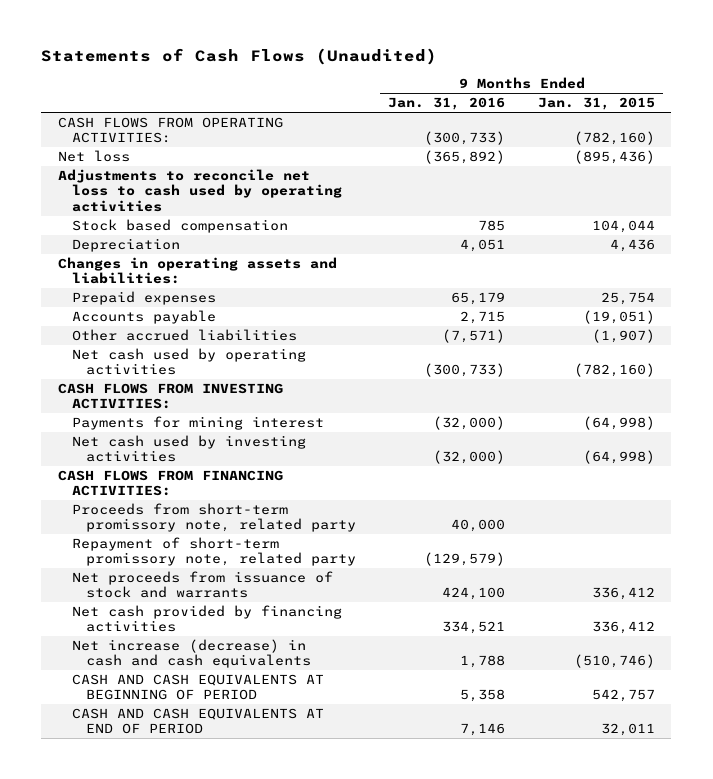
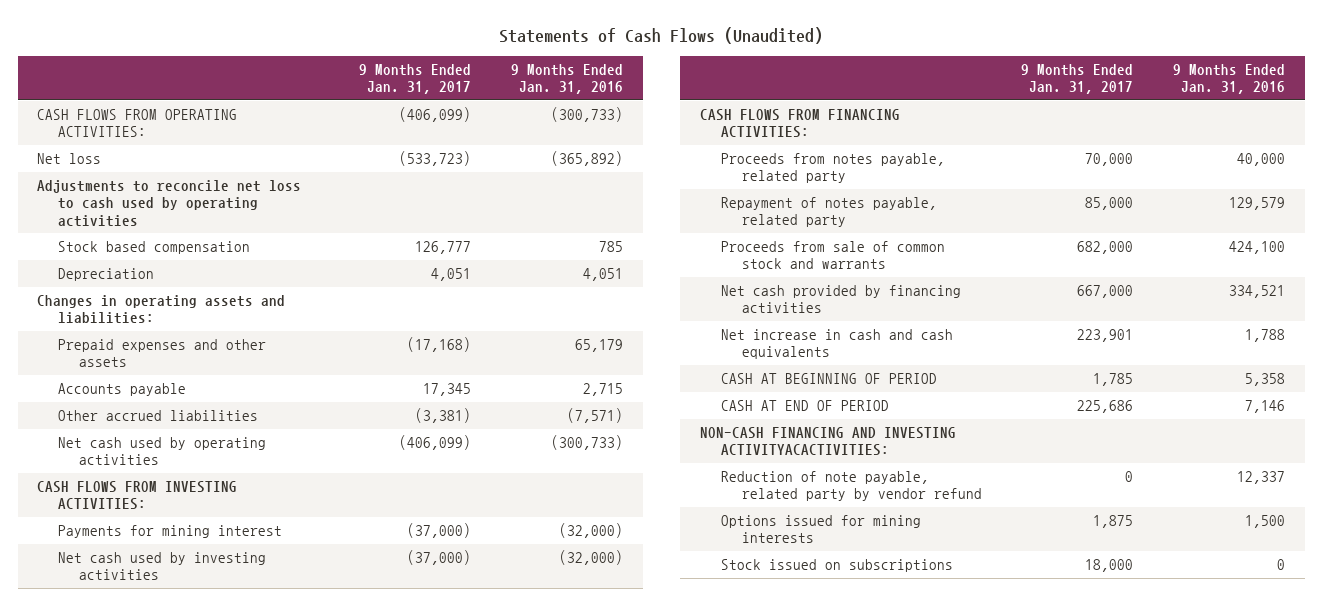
[537,97,655,111] Jan. 31, 2015 -> none
none -> [358,64,471,95] 9 Months Ended Jan. 31, 2017
[71,291,216,306] Prepaid expenses -> [58,339,267,368] Prepaid expenses and other assets
[71,503,357,533] Proceeds from short-term promissory note, related party -> none
none -> [720,153,945,184] Proceeds from notes payable, related party
[71,537,357,567] Repayment of short-term promissory note, related party -> [720,197,937,228] Repayment of notes payable, related party
[424,552,506,567] (129,579) -> [1229,197,1286,211] 129,579
[71,571,333,599] Net proceeds from issuance of stock and warrants -> [720,241,945,270] Proceeds from sale of common stock and warrants
[71,639,312,669] Net increase (decrease) in cash and cash equivalents -> [720,329,953,360] Net increase in cash and cash equivalents
[71,674,324,701] CASH AND CASH EQUIVALENTS AT BEGINNING OF PERIOD -> [720,373,937,385] CASH AT BEGINNING OF PERIOD
[71,708,324,735] CASH AND CASH EQUIVALENTS AT END OF PERIOD -> [720,400,889,412] CASH AT END OF PERIOD
none -> [700,427,957,457] NON-CASH FINANCING AND INVESTING ACTIVITYACACTIVITIES:
none -> [720,471,982,502] Reduction of note payable, related party by vendor refund
none -> [720,515,921,544] Options issued for mining interests
none -> [720,559,953,573] Stock issued on subscriptions

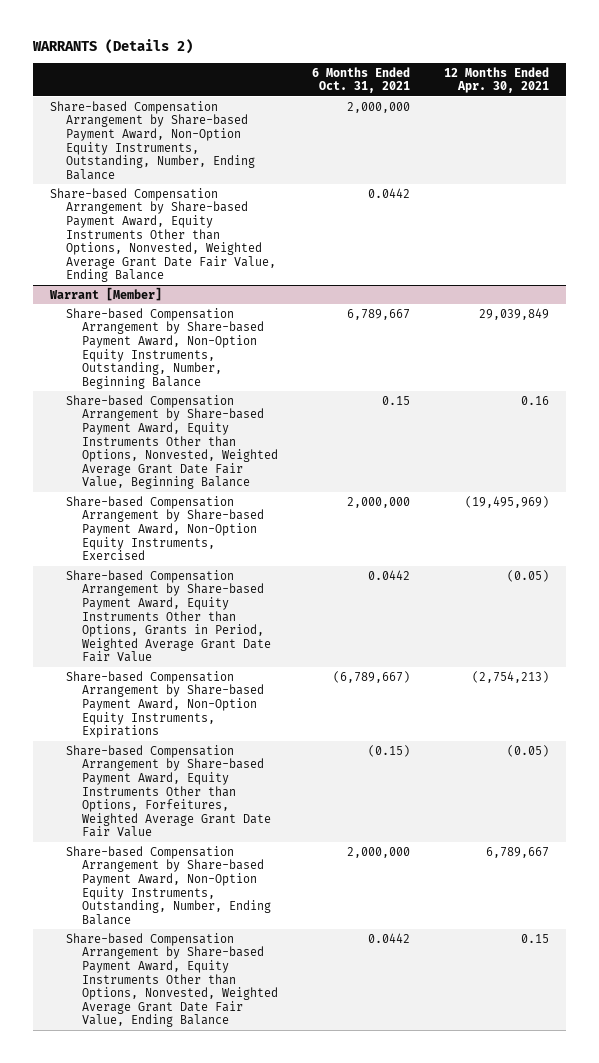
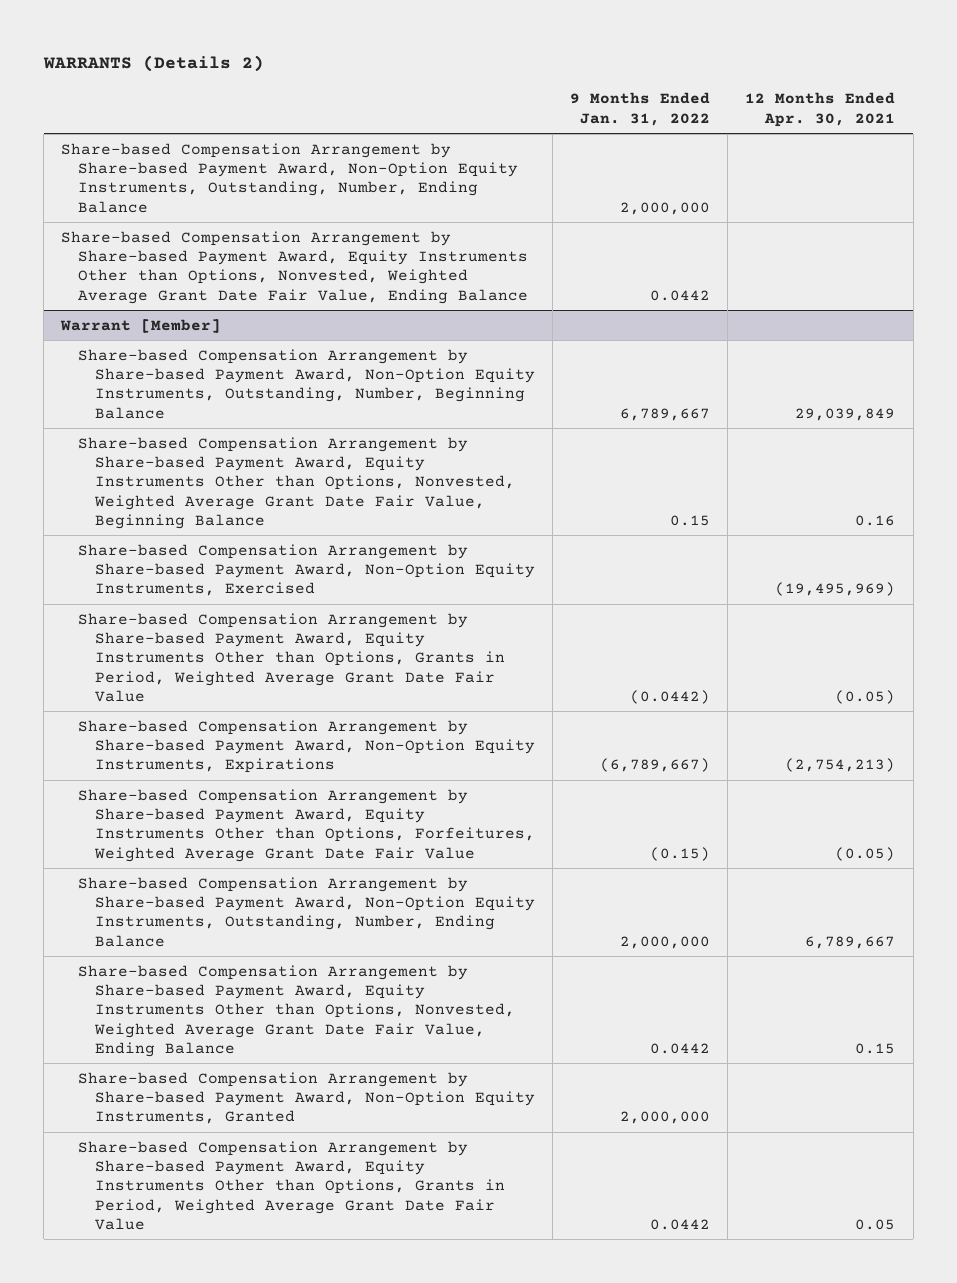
[312,66,411,94] 6 Months Ended Oct. 31, 2021 -> none
none -> [570,92,711,126] 9 Months Ended Jan. 31, 2022
none -> [78,1071,535,1125] Share-based Compensation Arrangement by Share-based Payment Award, Non-Option Equity Instruments, Granted
none -> [78,1140,505,1231] Share-based Compensation Arrangement by Share-based Payment Award, Equity Instruments Other than Options, Grants in Period, Weighted Average Grant Date Fair Value

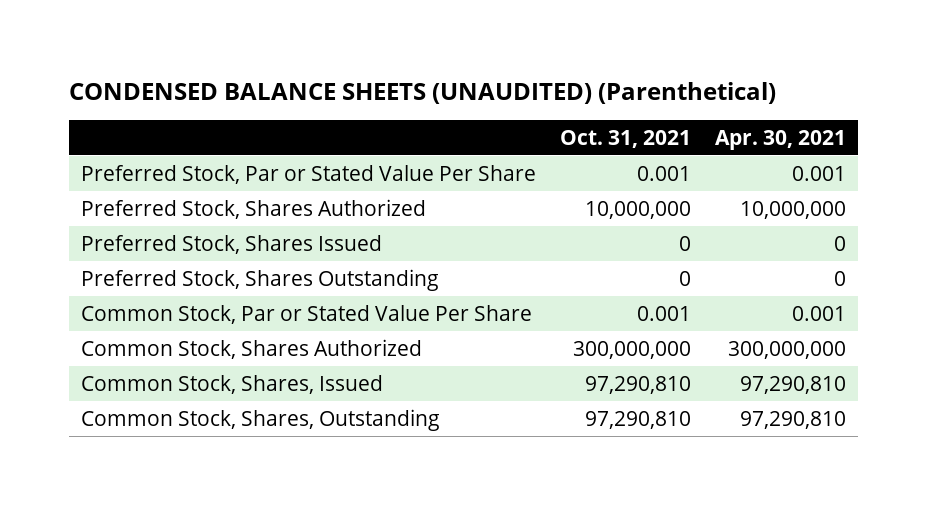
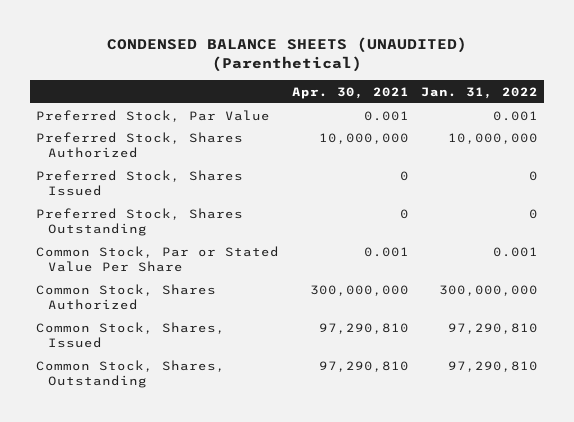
[559,129,691,148] Oct. 31, 2021 -> none
none -> [420,86,538,99] Jan. 31, 2022
[80,164,536,184] Preferred Stock, Par or Stated Value Per Share -> [36,109,271,122] Preferred Stock, Par Value

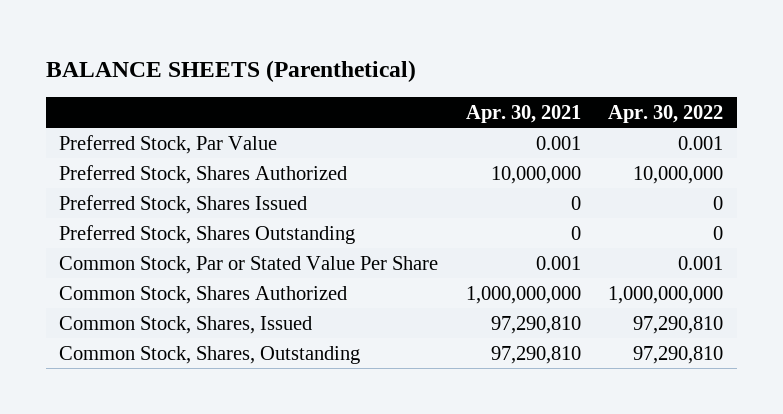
[107,37,468,73] CONDENSED BALANCE SHEETS (UNAUDITED) (Parenthetical) -> [45,60,416,83] BALANCE SHEETS (Parenthetical)
[420,86,538,99] Jan. 31, 2022 -> none
none -> [608,104,724,123] Apr. 30, 2022
[309,284,409,296] 300,000,000 -> [465,285,581,304] 1,000,000,000

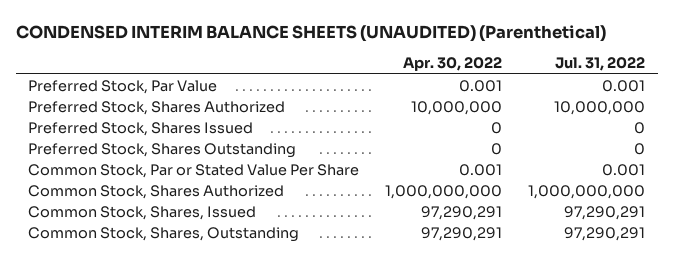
[45,60,416,83] BALANCE SHEETS (Parenthetical) -> [15,24,606,42] CONDENSED INTERIM BALANCE SHEETS (UNAUDITED) (Parenthetical)
[465,104,581,123] Apr. 30, 2021 -> none
none -> [554,57,645,72] Jul. 31, 2022
[633,315,724,334] 97,290,810 -> [421,205,503,220] 97,290,291
[633,345,724,364] 97,290,810 -> [421,226,503,241] 97,290,291

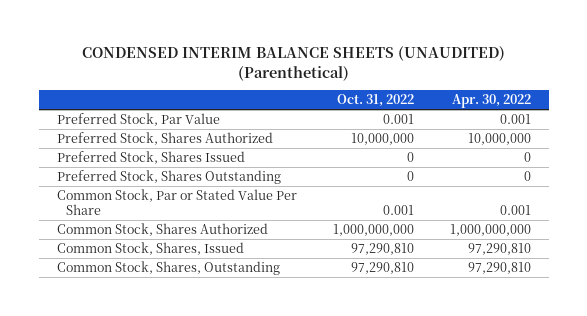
[554,57,645,72] Jul. 31, 2022 -> none
none -> [336,94,414,108] Oct. 31, 2022
[421,205,503,220] 97,290,291 -> [467,243,531,256] 97,290,810
[421,226,503,241] 97,290,291 -> [467,262,531,275] 97,290,810

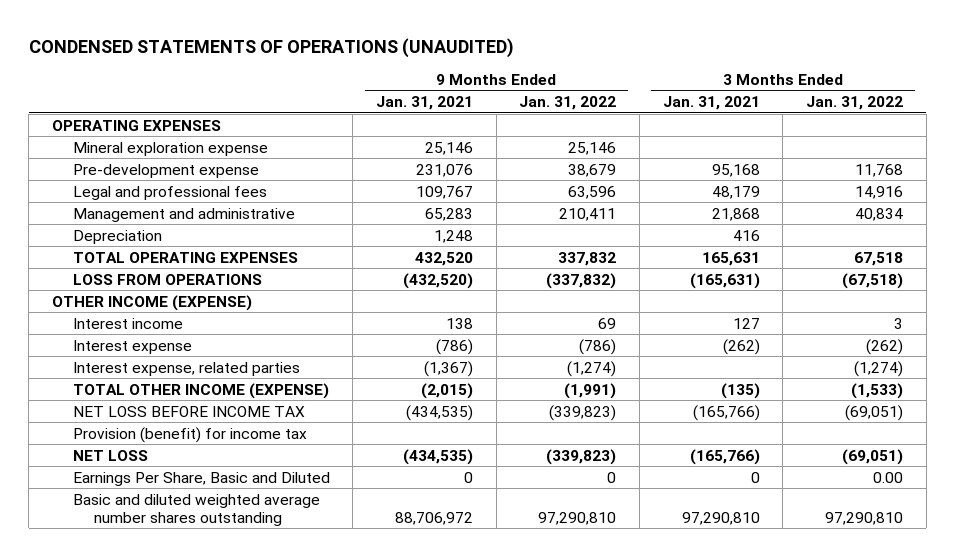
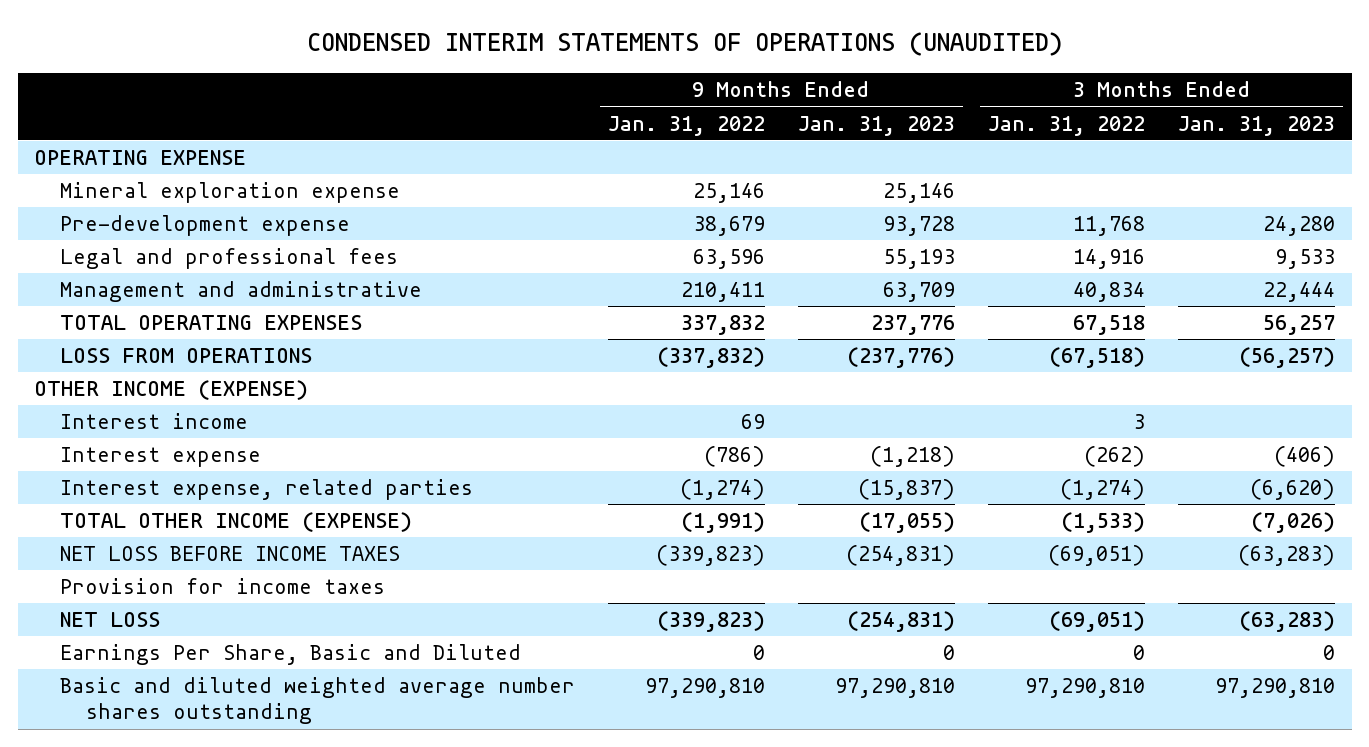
[28,37,514,58] CONDENSED STATEMENTS OF OPERATIONS (UNAUDITED) -> [306,32,1063,57] CONDENSED INTERIM STATEMENTS OF OPERATIONS (UNAUDITED)
[376,96,474,111] Jan. 31, 2021 -> none
[662,96,760,111] Jan. 31, 2021 -> none
none -> [798,115,956,136] Jan. 31, 2023
none -> [1178,115,1336,136] Jan. 31, 2023
[51,119,221,131] OPERATING EXPENSES -> [34,150,247,166] OPERATING EXPENSE
[72,229,162,244] Depreciation -> none
[72,405,305,417] NET LOSS BEFORE INCOME TAX -> [59,546,400,562] NET LOSS BEFORE INCOME TAXES
[72,426,307,443] Provision (benefit) for income tax -> [59,578,385,595] Provision for income taxes
[873,471,904,483] 0.00 -> [1133,645,1146,661] 0

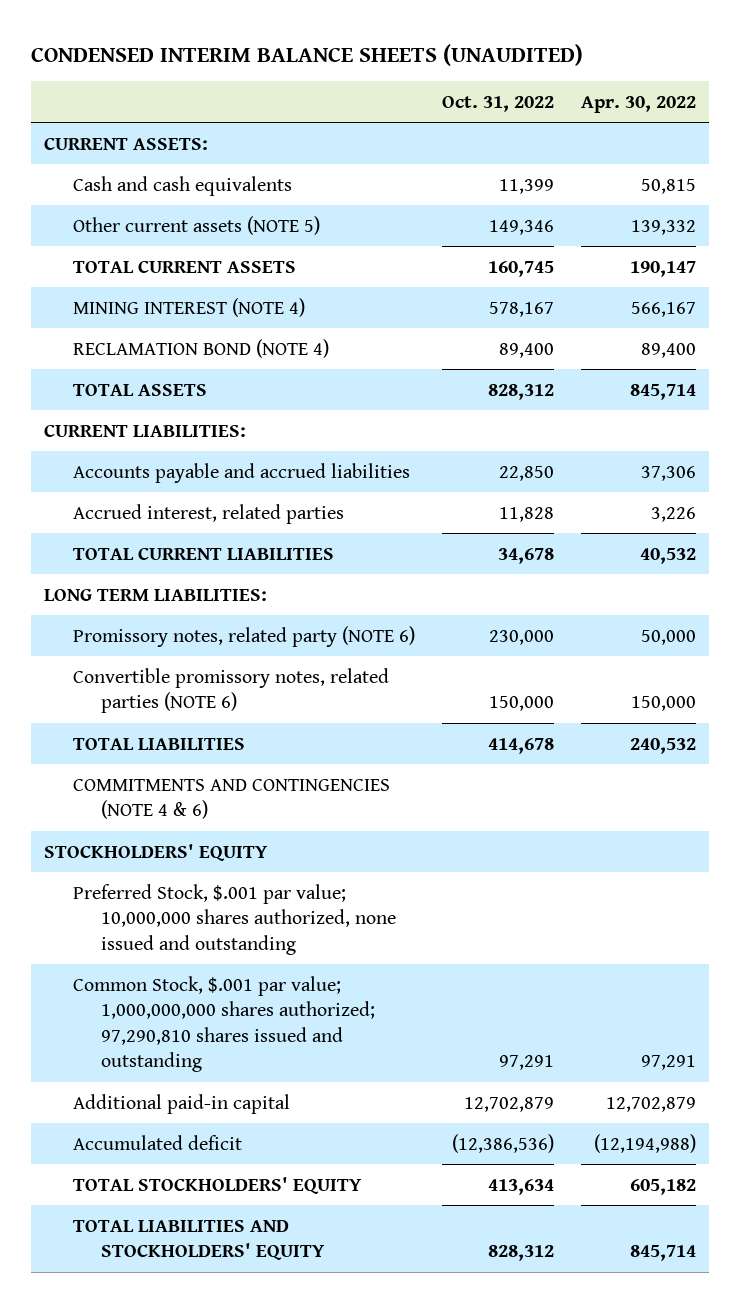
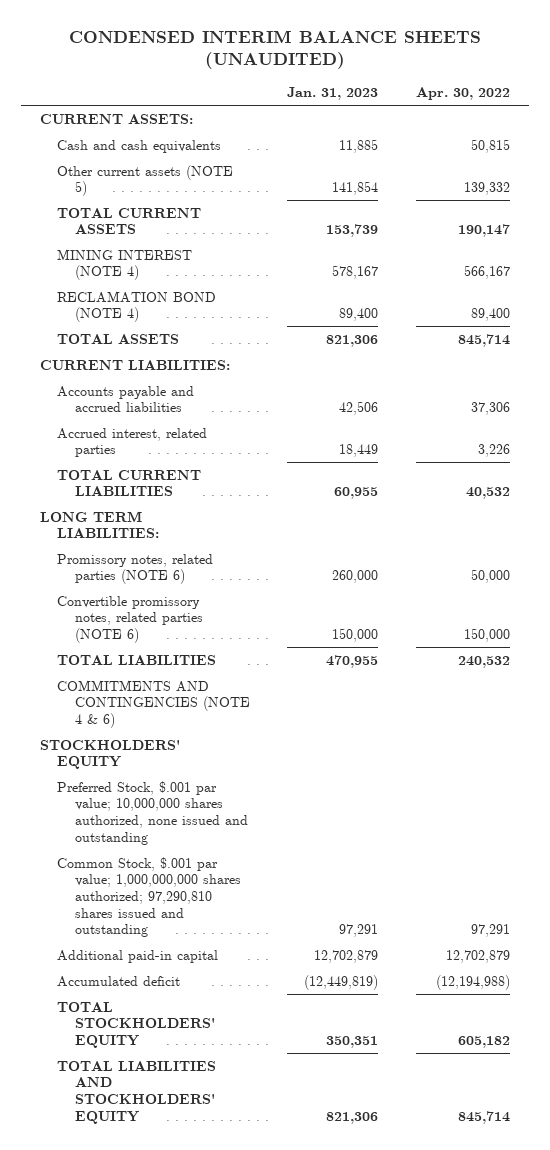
[441,95,554,112] Oct. 31, 2022 -> none
none -> [287,87,379,101] Jan. 31, 2023
[72,625,415,647] Promissory notes, related party (NOTE 6) -> [57,553,214,585] Promissory notes, related parties (NOTE 6)

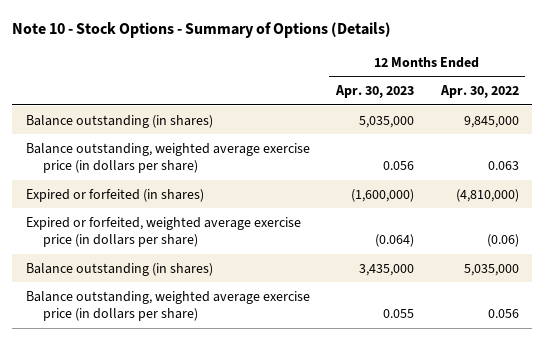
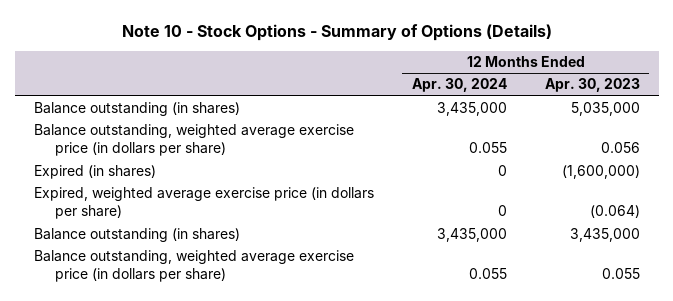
[439,85,519,99] Apr. 30, 2022 -> none
none -> [411,78,507,93] Apr. 30, 2024
[25,188,204,202] Expired or forfeited (in shares) -> [33,165,156,180] Expired (in shares)
[25,216,301,248] Expired or forfeited, weighted average exercise price (in dollars per share) -> [33,187,374,220] Expired, weighted average exercise price (in dollars per share)

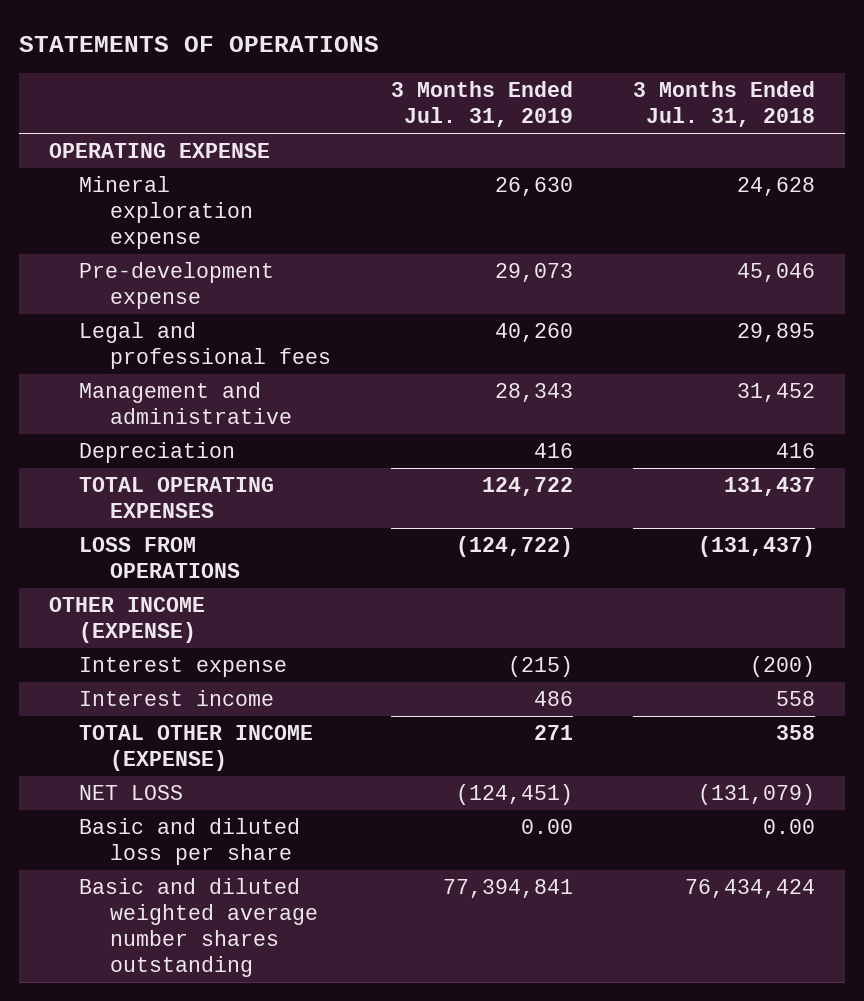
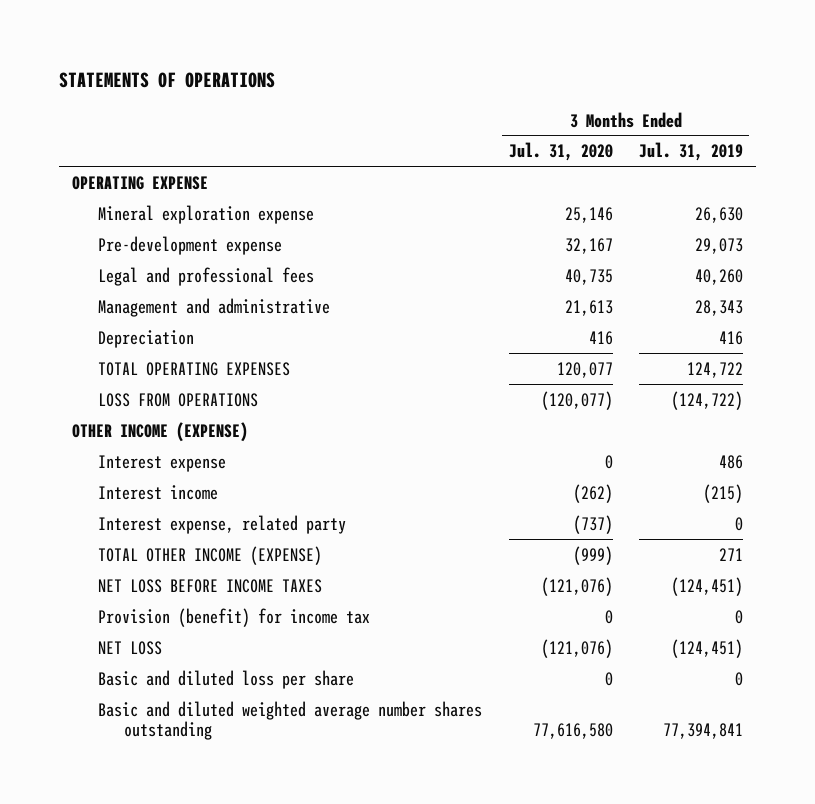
[633,81,816,128] 3 Months Ended Jul. 31, 2018 -> none
none -> [508,142,613,162] Jul. 31, 2020
[508,656,574,678] (215) -> [718,454,743,469] 486
[534,691,574,707] 486 -> [702,483,743,503] (215)
none -> [98,514,347,534] Interest expense, related party
none -> [98,578,323,593] NET LOSS BEFORE INCOME TAXES
none -> [98,607,371,627] Provision (benefit) for income tax
[521,819,574,835] 0.00 -> [734,671,743,686] 0

